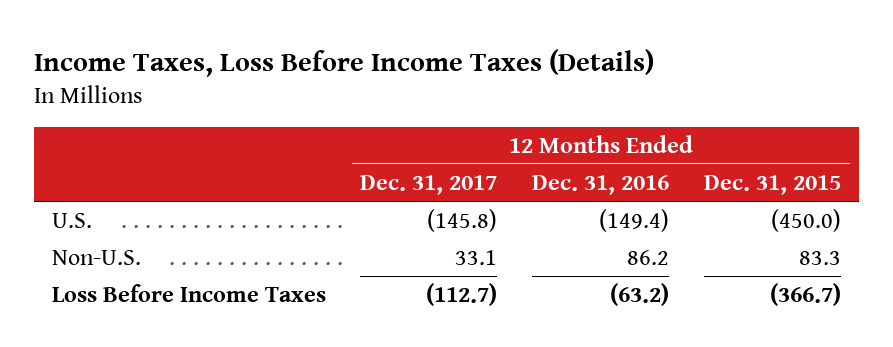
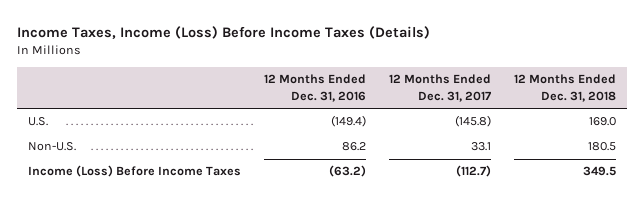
[34,48,655,77] Income Taxes, Loss Before Income Taxes (Details) -> [17,25,431,39] Income Taxes, Income (Loss) Before Income Taxes (Details)
[704,174,842,195] Dec. 31, 2015 -> none
none -> [513,74,616,102] 12 Months Ended Dec. 31, 2018
[51,283,326,302] Loss Before Income Taxes -> [28,165,242,178] Income (Loss) Before Income Taxes

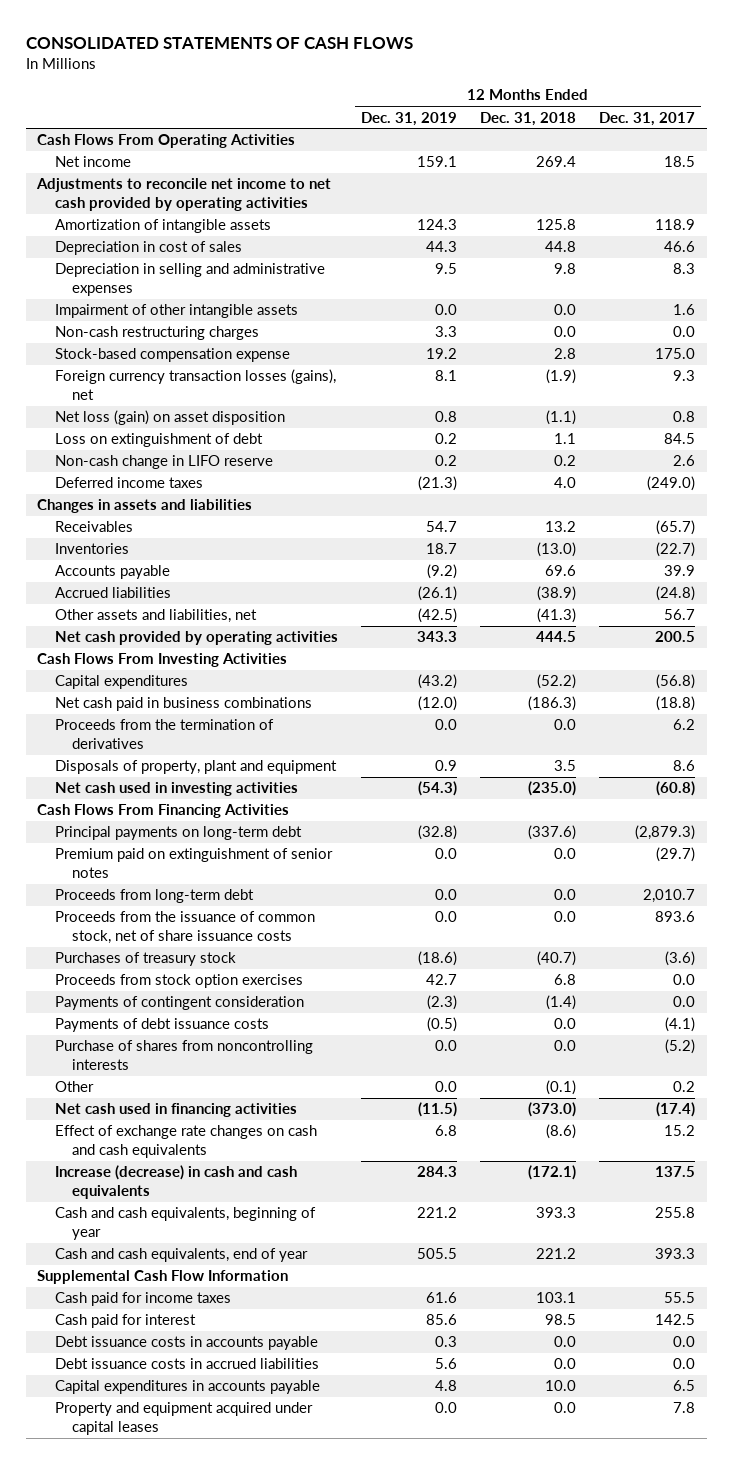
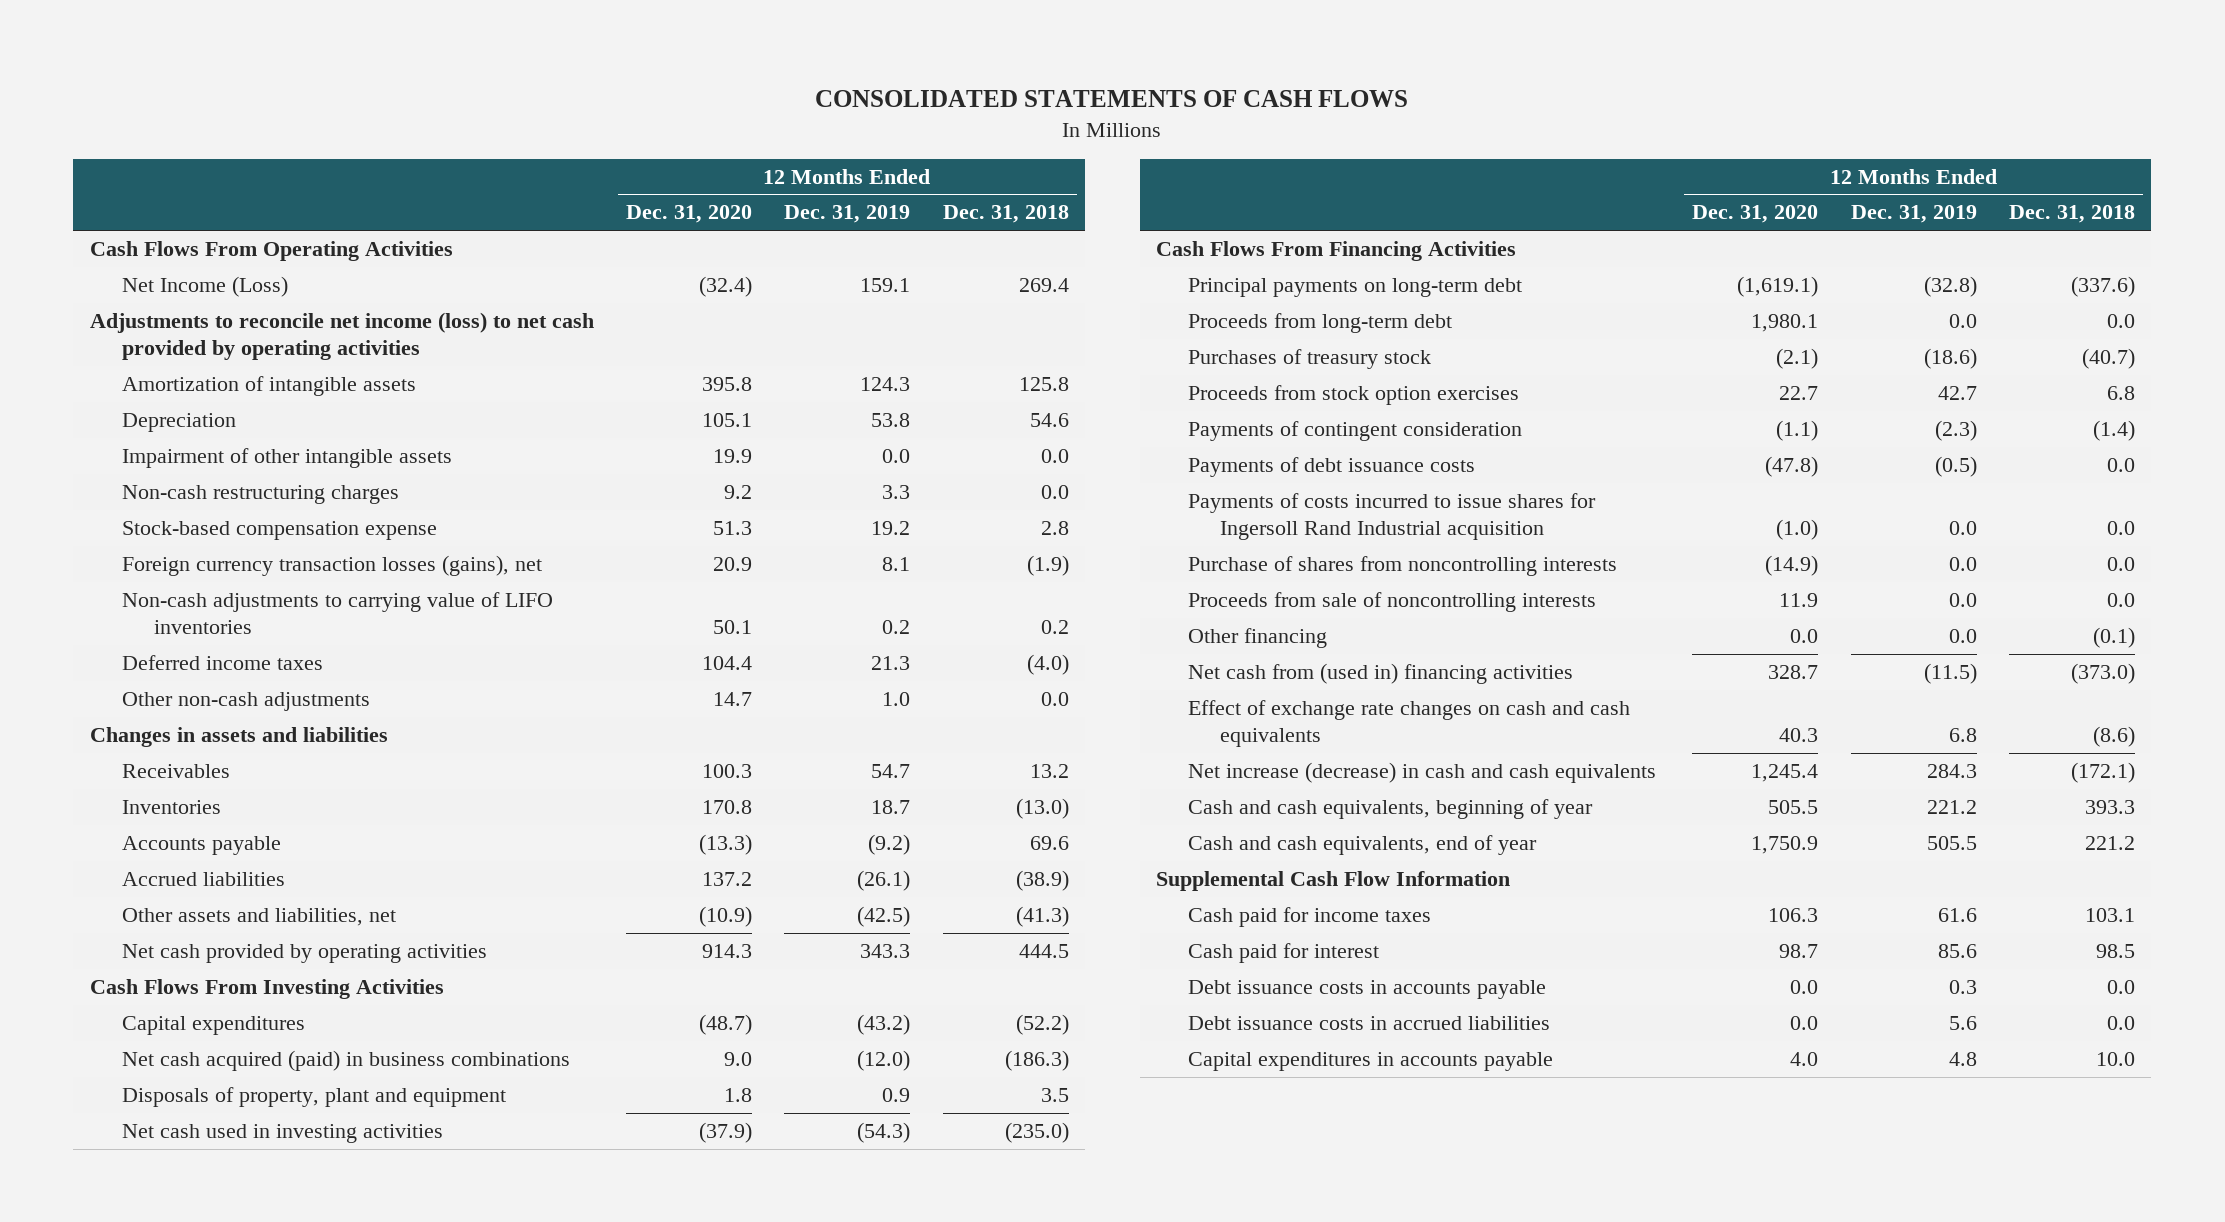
[599,111,696,126] Dec. 31, 2017 -> none
none -> [626,205,753,224] Dec. 31, 2020
[54,156,131,168] Net income -> [121,275,288,297] Net Income (Loss)
[36,178,332,212] Adjustments to reconcile net income to net cash provided by operating activities -> [89,311,594,361] Adjustments to reconcile net income (loss) to net cash provided by operating activities
[54,263,325,297] Depreciation in selling and administrative expenses -> none
[54,241,242,256] Depreciation in cost of sales -> [121,412,236,432] Depreciation
[425,241,457,253] 44.3 -> [871,412,911,427] 53.8
[545,241,577,253] 44.8 -> [1029,412,1069,427] 54.6
[54,410,285,426] Net loss (gain) on asset disposition -> none
[54,433,263,448] Loss on extinguishment of debt -> none
[54,455,273,470] Non-cash change in LIFO reserve -> [121,591,553,635] Non-cash adjustments to carrying value of LIFO inventories
[417,476,457,492] (21.3) -> [871,655,911,670] 21.3
[554,477,577,489] 4.0 -> [1026,653,1069,675] (4.0)
none -> [121,691,370,711] Other non-cash adjustments
[54,719,274,750] Proceeds from the termination of derivatives -> none
[54,697,312,712] Net cash paid in business combinations -> [121,1049,570,1071] Net cash acquired (paid) in business combinations
[54,848,333,879] Premium paid on extinguishment of senior notes -> none
[54,911,315,945] Proceeds from the issuance of common stock, net of share issuance costs -> none
none -> [1187,492,1596,541] Payments of costs incurred to issue shares for Ingersoll Rand Industrial acquisition
none -> [1187,591,1596,612] Proceeds from sale of noncontrolling interests
[54,1081,94,1093] Other -> [1187,627,1327,648] Other financing
[54,1103,297,1118] Net cash used in financing activities -> [1187,662,1573,684] Net cash from (used in) financing activities
[54,1165,297,1200] Increase (decrease) in cash and cash equivalents -> [1187,761,1656,783] Net increase (decrease) in cash and cash equivalents
[54,1402,313,1436] Property and equipment acquired under capital leases -> none

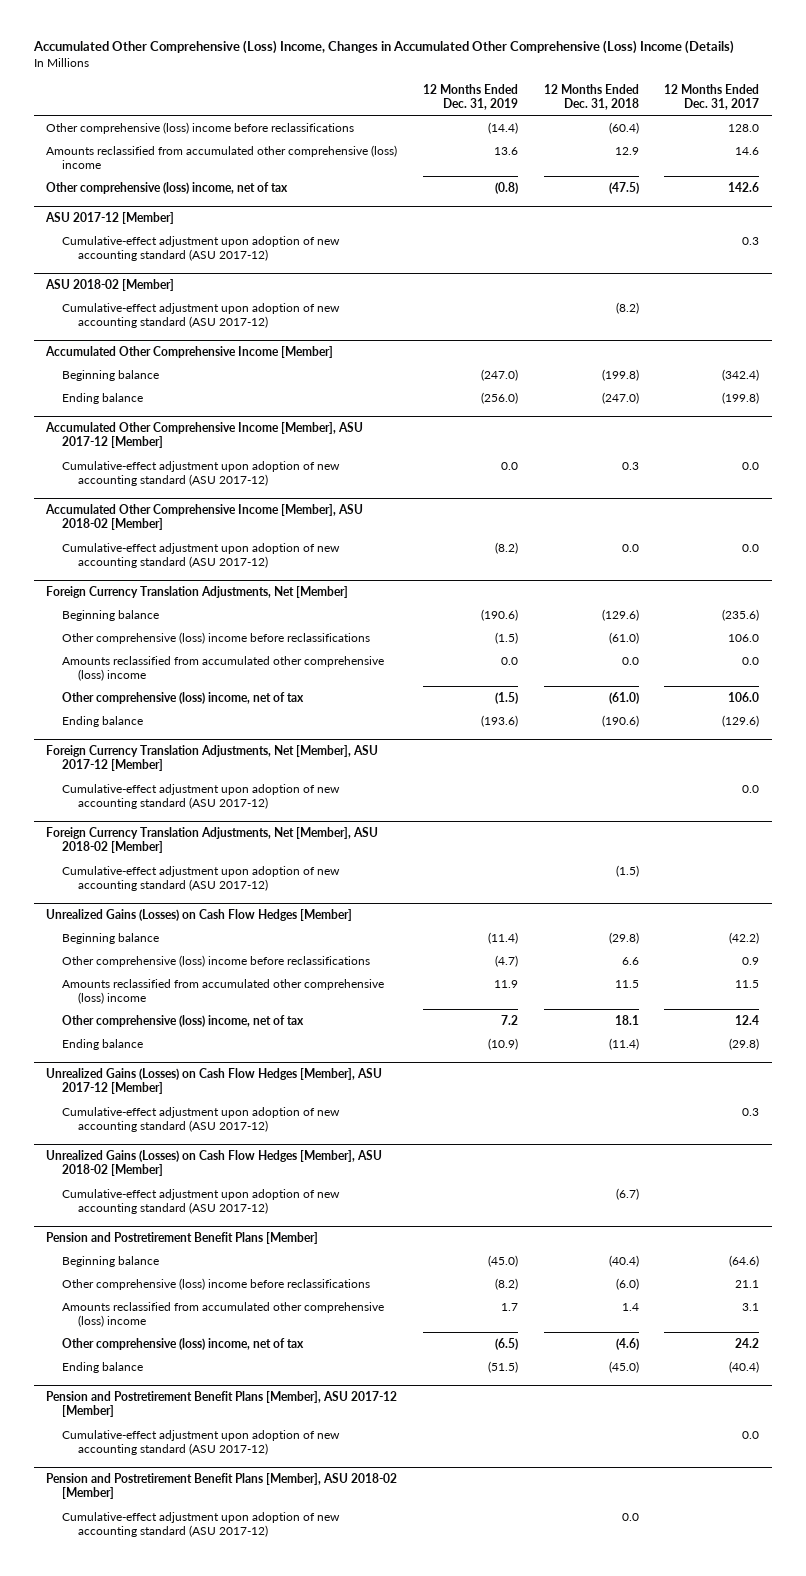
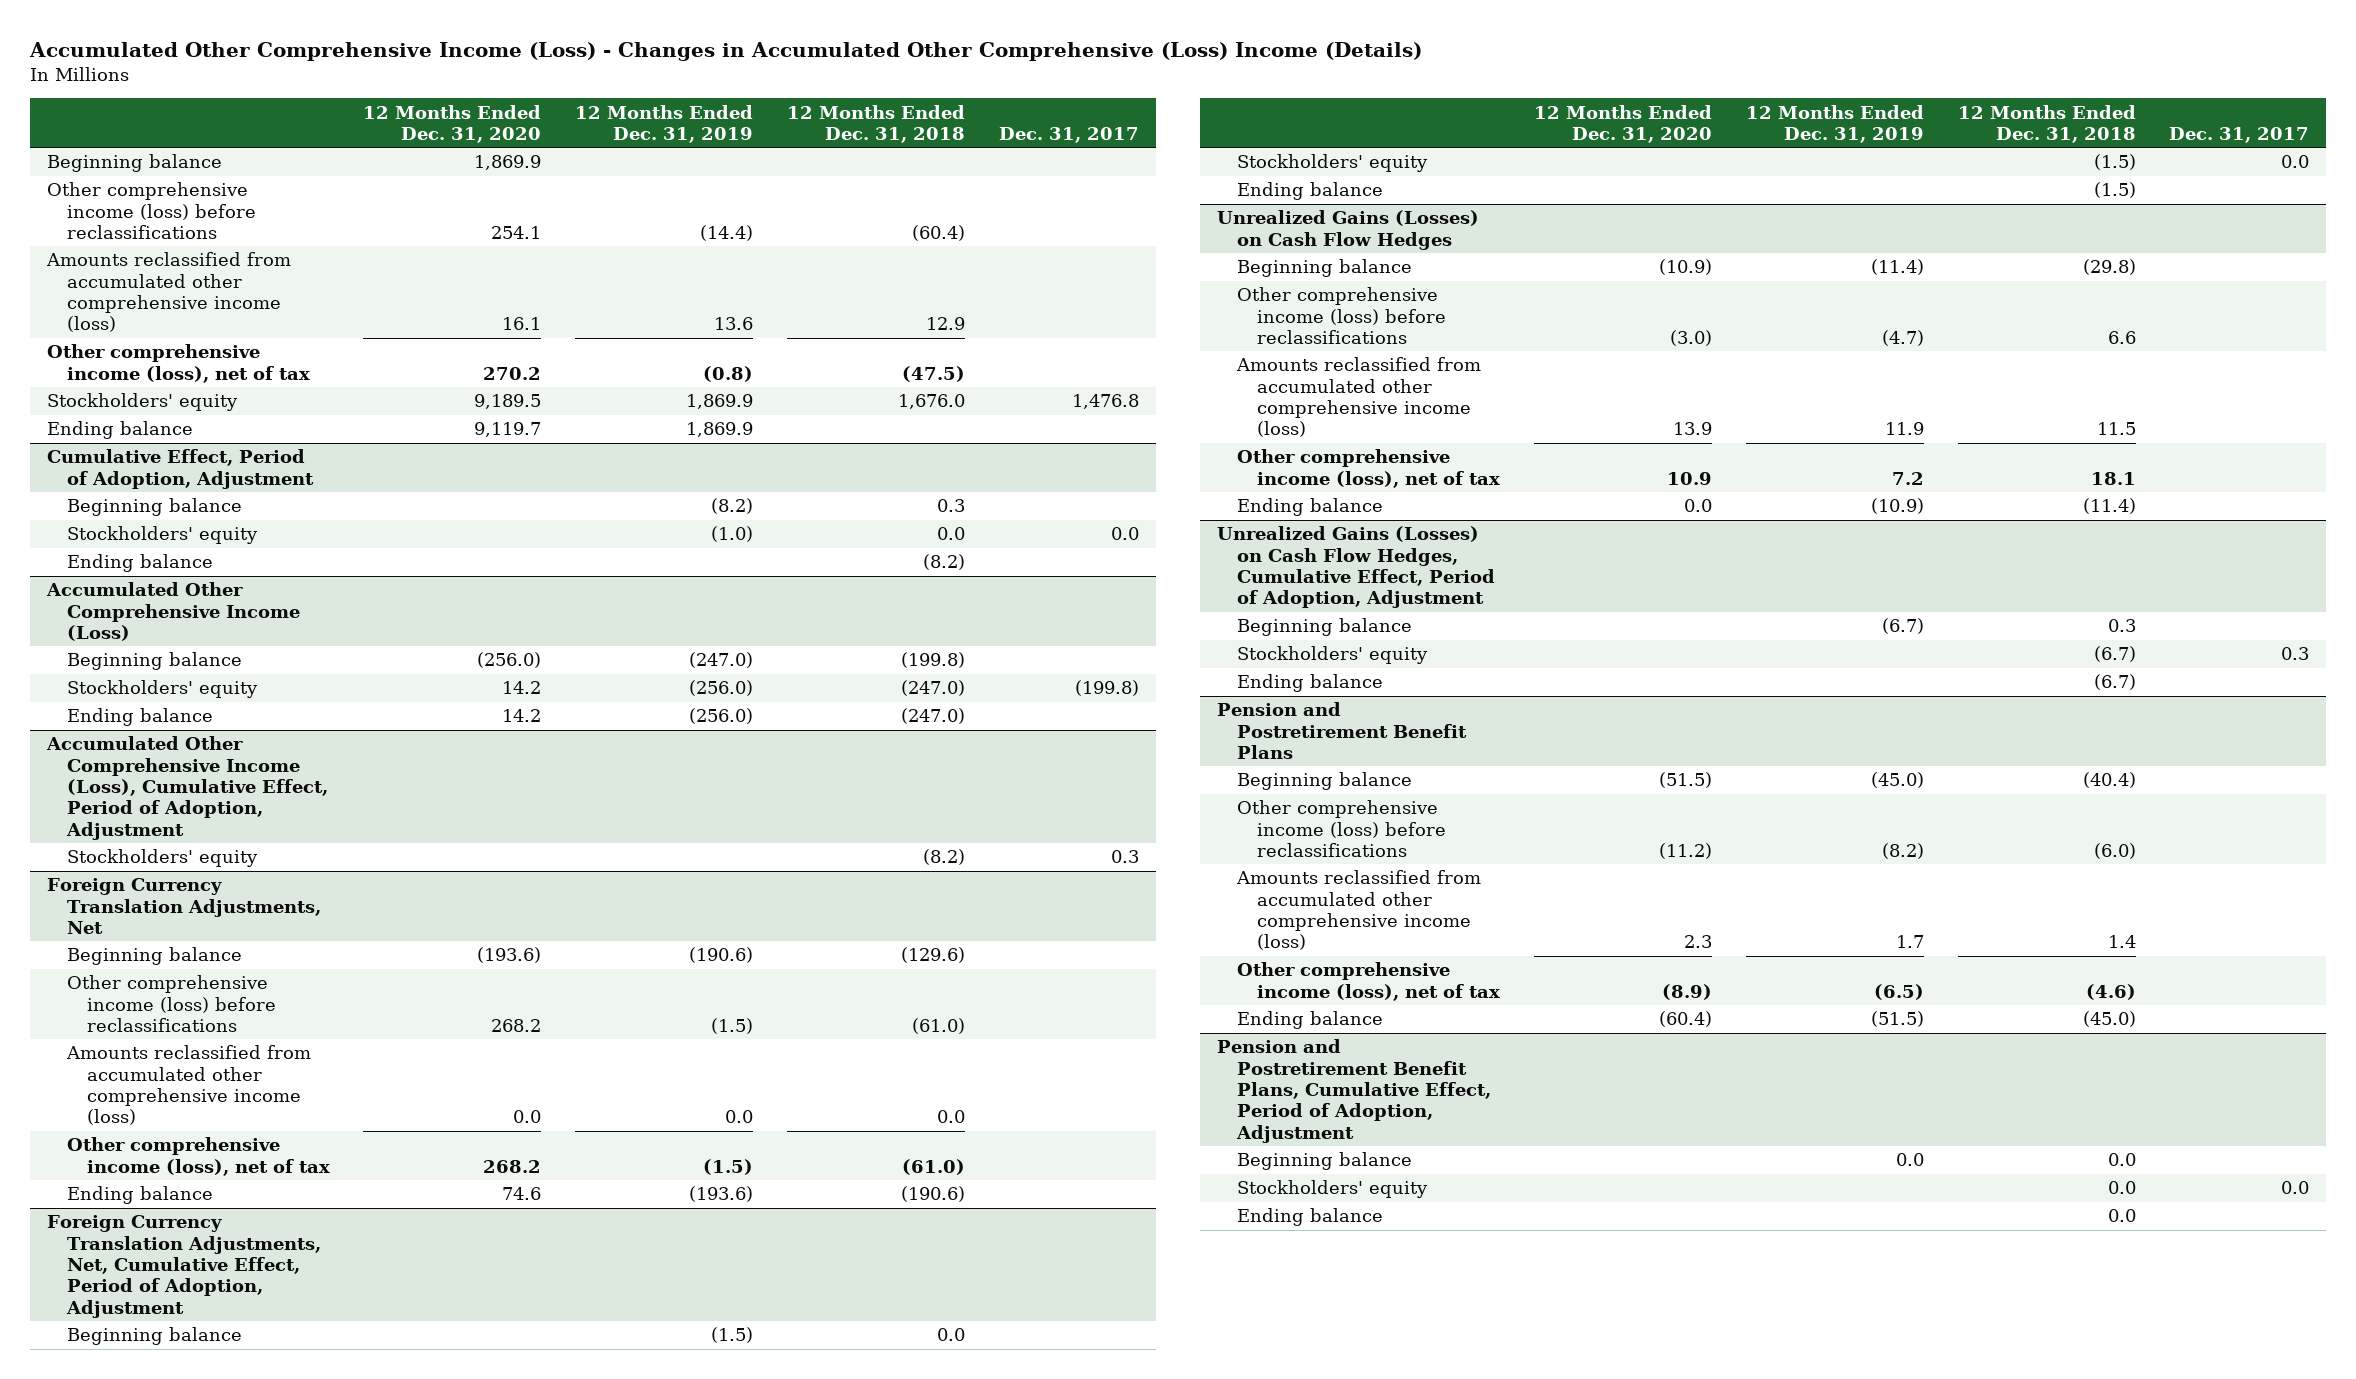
[32,40,734,55] Accumulated Other Comprehensive (Loss) Income, Changes in Accumulated Other Comprehensive (Loss) Income (Details) -> [28,42,1422,62] Accumulated Other Comprehensive Income (Loss) - Changes in Accumulated Other Comprehensive (Loss) Income (Details)
[664,83,760,110] 12 Months Ended Dec. 31, 2017 -> none
none -> [363,104,542,143] 12 Months Ended Dec. 31, 2020
none -> [999,126,1140,143] Dec. 31, 2017
[45,211,175,224] ASU 2017-12 [Member] -> none
[62,235,341,261] Cumulative-effect adjustment upon adoption of new accounting standard (ASU 2017-12) -> none
[45,278,175,291] ASU 2018-02 [Member] -> none
[62,302,341,328] Cumulative-effect adjustment upon adoption of new accounting standard (ASU 2017-12) -> none
none -> [46,154,222,173] Beginning balance
[46,121,355,134] Other comprehensive (loss) income before reclassifications -> [46,182,256,239] Other comprehensive income (loss) before reclassifications
[46,144,398,169] Amounts reclassified from accumulated other comprehensive (loss) income -> [45,252,291,333] Amounts reclassified from accumulated other comprehensive income (loss)
[46,181,289,194] Other comprehensive (loss) income, net of tax -> [46,344,310,383] Other comprehensive income (loss), net of tax
none -> [46,393,238,412] Stockholders' equity
none -> [46,421,193,440] Ending balance
none -> [46,449,314,489] Cumulative Effect, Period of Adoption, Adjustment
none -> [66,498,242,517] Beginning balance
none -> [66,526,258,545] Stockholders' equity
none -> [66,554,213,573] Ending balance
[45,345,334,358] Accumulated Other Comprehensive Income [Member] -> [45,582,300,641] Accumulated Other Comprehensive Income (Loss)
none -> [66,680,258,699] Stockholders' equity
[45,421,364,449] Accumulated Other Comprehensive Income [Member], ASU 2017-12 [Member] -> none
[62,460,341,486] Cumulative-effect adjustment upon adoption of new accounting standard (ASU 2017-12) -> none
[45,503,364,531] Accumulated Other Comprehensive Income [Member], ASU 2018-02 [Member] -> none
[62,542,341,568] Cumulative-effect adjustment upon adoption of new accounting standard (ASU 2017-12) -> none
none -> [45,736,328,840] Accumulated Other Comprehensive Income (Loss), Cumulative Effect, Period of Adoption, Adjustment
none -> [66,849,258,868] Stockholders' equity
[46,585,349,598] Foreign Currency Translation Adjustments, Net [Member] -> [46,878,321,934] Foreign Currency Translation Adjustments, Net
[62,631,371,644] Other comprehensive (loss) income before reclassifications -> [66,975,276,1032] Other comprehensive income (loss) before reclassifications
[62,655,385,681] Amounts reclassified from accumulated other comprehensive (loss) income -> [65,1045,311,1126] Amounts reclassified from accumulated other comprehensive income (loss)
[62,691,305,704] Other comprehensive (loss) income, net of tax -> [66,1137,330,1176] Other comprehensive income (loss), net of tax
[46,744,379,772] Foreign Currency Translation Adjustments, Net [Member], ASU 2017-12 [Member] -> none
[62,783,341,809] Cumulative-effect adjustment upon adoption of new accounting standard (ASU 2017-12) -> none
[46,826,379,854] Foreign Currency Translation Adjustments, Net [Member], ASU 2018-02 [Member] -> none
[62,865,341,891] Cumulative-effect adjustment upon adoption of new accounting standard (ASU 2017-12) -> none
none -> [46,1215,321,1318] Foreign Currency Translation Adjustments, Net, Cumulative Effect, Period of Adoption, Adjustment
none -> [66,1327,242,1346] Beginning balance
none -> [1236,154,1428,173] Stockholders' equity
none -> [1236,182,1383,201] Ending balance
[46,908,353,921] Unrealized Gains (Losses) on Cash Flow Hedges [Member] -> [1216,210,1479,250] Unrealized Gains (Losses) on Cash Flow Hedges
[62,954,371,967] Other comprehensive (loss) income before reclassifications -> [1236,287,1446,344] Other comprehensive income (loss) before reclassifications
[62,978,385,1004] Amounts reclassified from accumulated other comprehensive (loss) income -> [1235,357,1481,438] Amounts reclassified from accumulated other comprehensive income (loss)
[62,1014,305,1027] Other comprehensive (loss) income, net of tax -> [1236,449,1500,488] Other comprehensive income (loss), net of tax
[46,1067,383,1095] Unrealized Gains (Losses) on Cash Flow Hedges [Member], ASU 2017-12 [Member] -> none
[62,1106,341,1132] Cumulative-effect adjustment upon adoption of new accounting standard (ASU 2017-12) -> none
[46,1149,383,1177] Unrealized Gains (Losses) on Cash Flow Hedges [Member], ASU 2018-02 [Member] -> none
[62,1188,341,1214] Cumulative-effect adjustment upon adoption of new accounting standard (ASU 2017-12) -> none
none -> [1216,526,1495,609] Unrealized Gains (Losses) on Cash Flow Hedges, Cumulative Effect, Period of Adoption, Adjustment
none -> [1236,618,1412,637] Beginning balance
none -> [1236,646,1428,665] Stockholders' equity
none -> [1236,674,1383,693] Ending balance
[46,1231,319,1244] Pension and Postretirement Benefit Plans [Member] -> [1216,702,1467,759] Pension and Postretirement Benefit Plans
[62,1277,371,1290] Other comprehensive (loss) income before reclassifications -> [1236,800,1446,857] Other comprehensive income (loss) before reclassifications
[62,1301,385,1327] Amounts reclassified from accumulated other comprehensive (loss) income -> [1235,870,1481,951] Amounts reclassified from accumulated other comprehensive income (loss)
[62,1337,305,1350] Other comprehensive (loss) income, net of tax -> [1236,962,1500,1001] Other comprehensive income (loss), net of tax
[46,1390,398,1418] Pension and Postretirement Benefit Plans [Member], ASU 2017-12 [Member] -> none
[62,1429,341,1455] Cumulative-effect adjustment upon adoption of new accounting standard (ASU 2017-12) -> none
[46,1472,398,1500] Pension and Postretirement Benefit Plans [Member], ASU 2018-02 [Member] -> none
[62,1511,341,1537] Cumulative-effect adjustment upon adoption of new accounting standard (ASU 2017-12) -> none
none -> [1216,1039,1491,1143] Pension and Postretirement Benefit Plans, Cumulative Effect, Period of Adoption, Adjustment
none -> [1236,1152,1412,1171] Beginning balance
none -> [1236,1180,1428,1199] Stockholders' equity
none -> [1236,1208,1383,1227] Ending balance

